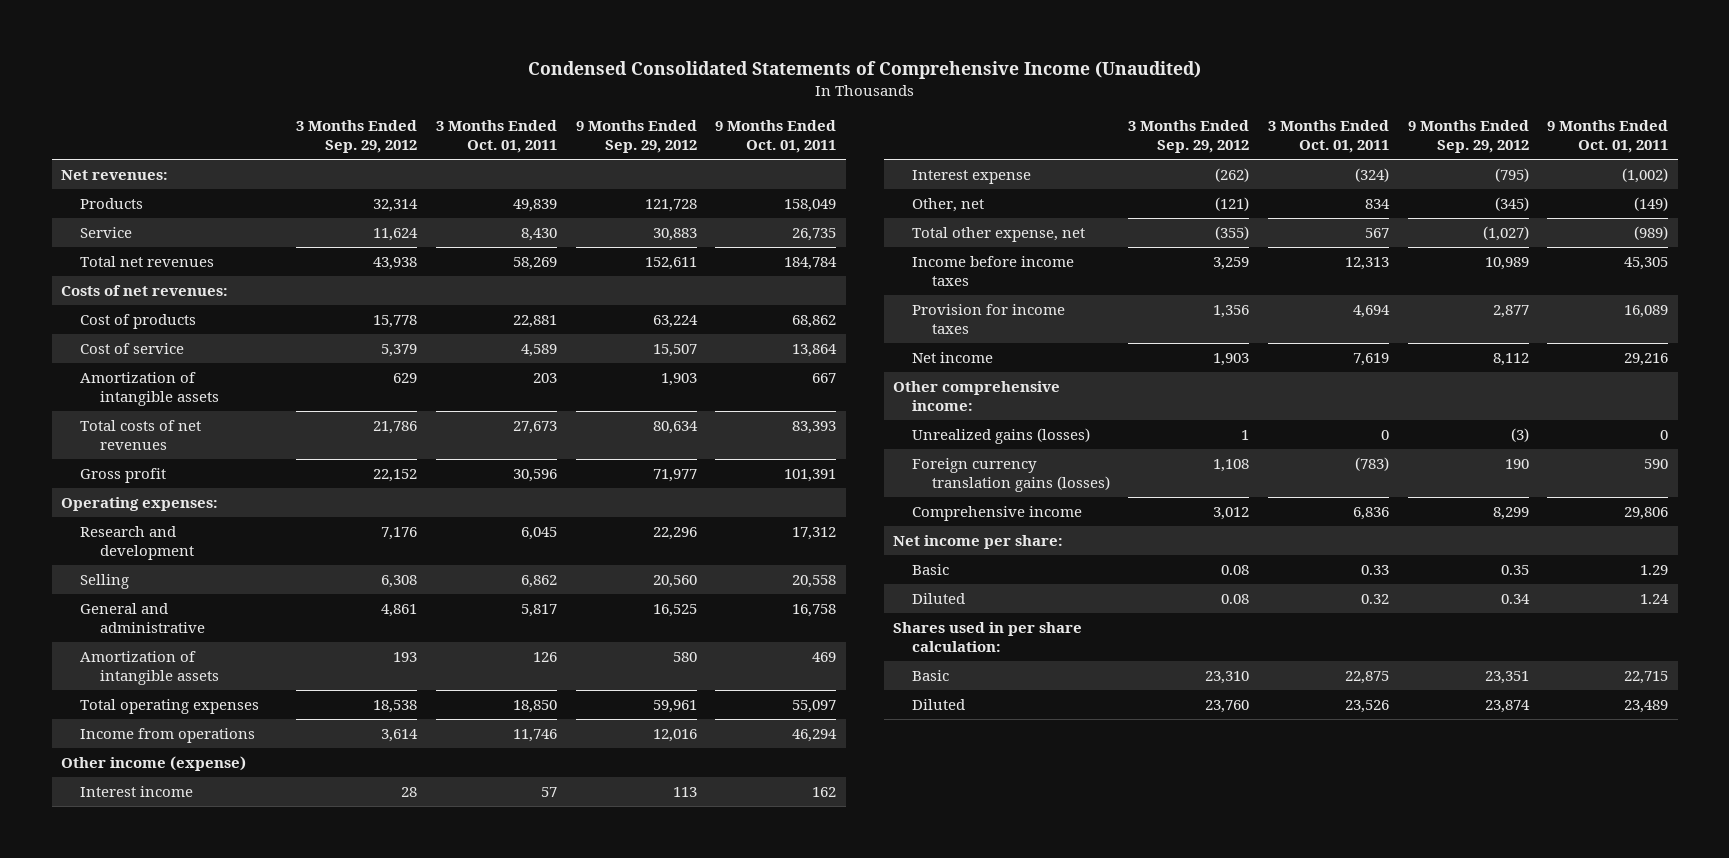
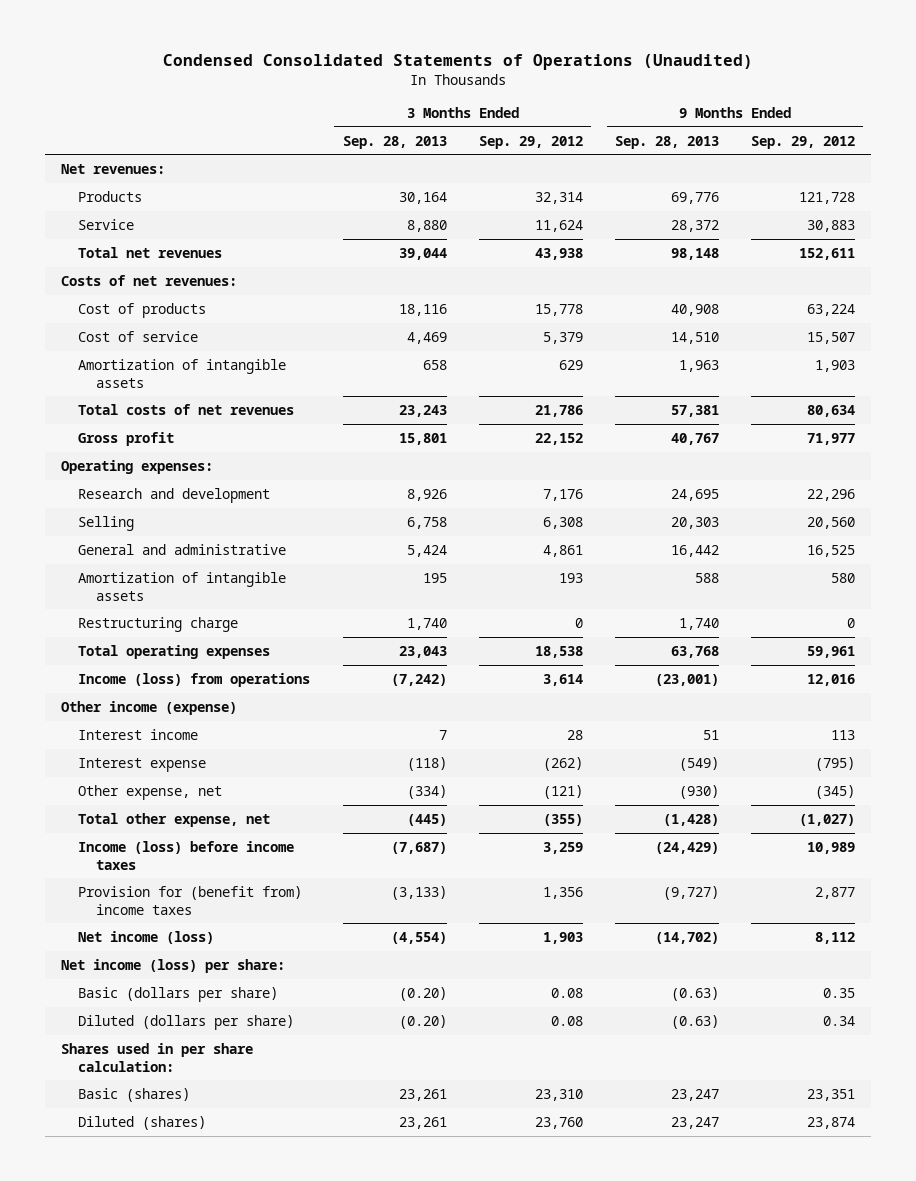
[527,61,1201,80] Condensed Consolidated Statements of Comprehensive Income (Unaudited) -> [162,54,753,71] Condensed Consolidated Statements of Operations (Unaudited)
[436,120,558,153] 3 Months Ended Oct. 01, 2011 -> none
[715,120,837,153] 9 Months Ended Oct. 01, 2011 -> none
none -> [342,135,447,149] Sep. 28, 2013
none -> [614,135,719,149] Sep. 28, 2013
none -> [78,616,239,632] Restructuring charge
[80,728,256,744] Income from operations -> [78,672,311,687] Income (loss) from operations
[912,198,985,213] Other, net -> [78,784,223,800] Other expense, net
[893,381,1061,411] Other comprehensive income: -> none
[912,428,1091,445] Unrealized gains (losses) -> none
[912,458,1110,492] Foreign currency translation gains (losses) -> none
[912,506,1083,522] Comprehensive income -> none
[912,256,1075,286] Income before income taxes -> [78,840,295,870] Income (loss) before income taxes
[912,304,1066,334] Provision for income taxes -> [78,885,303,915] Provision for (benefit from) income taxes
[912,352,994,364] Net income -> [78,930,215,944] Net income (loss)
[893,535,1064,550] Net income per share: -> [60,958,285,973] Net income (loss) per share:
[912,564,950,576] Basic -> [78,986,279,1002] Basic (dollars per share)
[912,593,966,605] Diluted -> [78,1014,295,1030] Diluted (dollars per share)
[912,670,950,682] Basic -> [78,1087,191,1102] Basic (shares)
[912,699,966,711] Diluted -> [78,1115,207,1130] Diluted (shares)

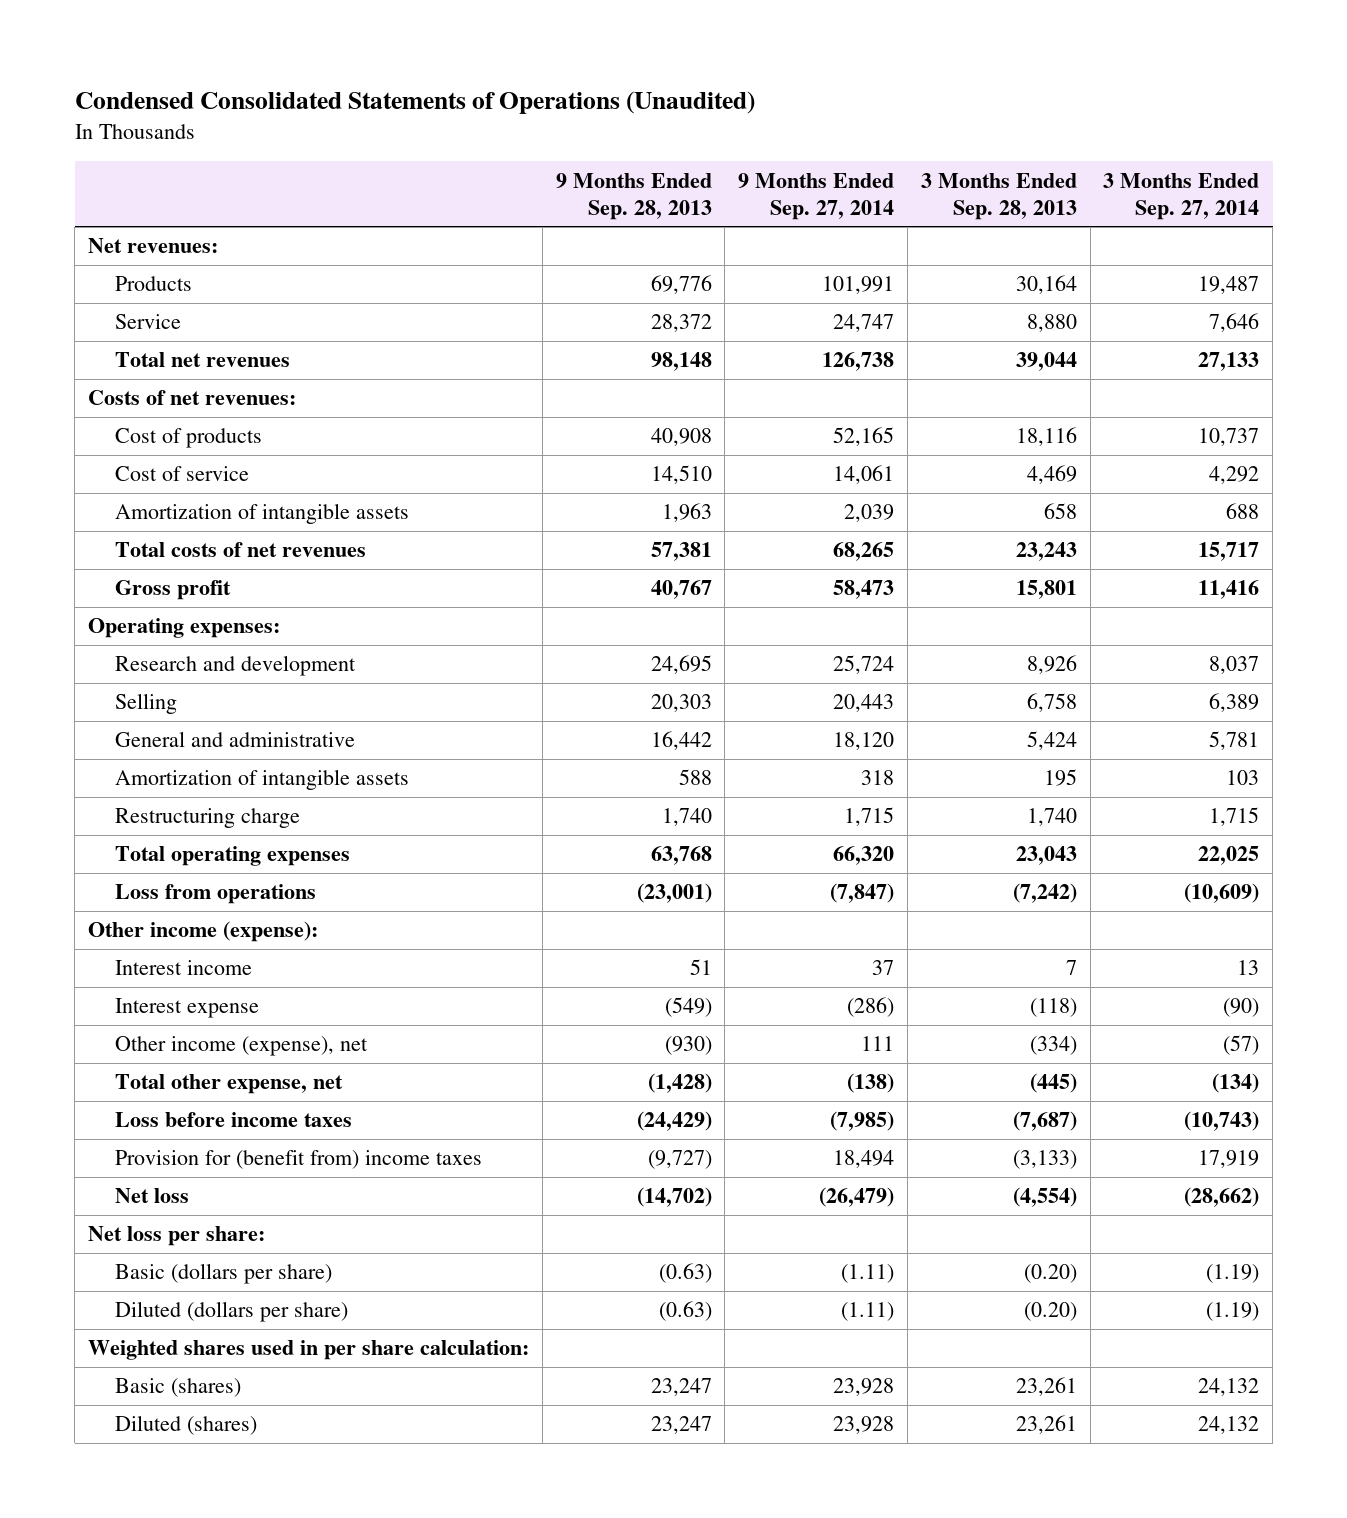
[478,135,583,149] Sep. 29, 2012 -> none
[751,135,856,149] Sep. 29, 2012 -> none
none -> [738,172,895,220] 9 Months Ended Sep. 27, 2014
none -> [1103,172,1260,220] 3 Months Ended Sep. 27, 2014
[78,672,311,687] Income (loss) from operations -> [115,884,317,905] Loss from operations
[60,700,237,715] Other income (expense) -> [88,921,319,943] Other income (expense):
[78,784,223,800] Other expense, net -> [115,1036,369,1057] Other income (expense), net
[78,840,295,870] Income (loss) before income taxes -> [115,1112,353,1128] Loss before income taxes
[78,930,215,944] Net income (loss) -> [115,1188,190,1204] Net loss
[60,958,285,973] Net income (loss) per share: -> [88,1226,266,1247] Net loss per share:
[60,1042,253,1072] Shares used in per share calculation: -> [88,1340,530,1361] Weighted shares used in per share calculation:

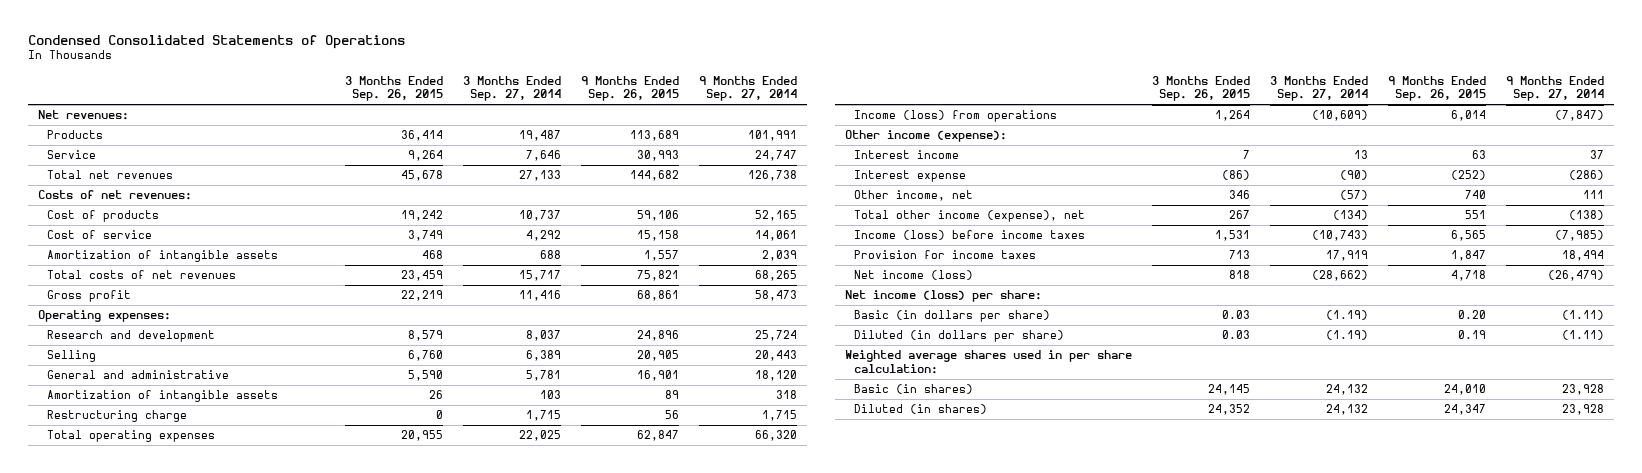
[74,91,755,115] Condensed Consolidated Statements of Operations (Unaudited) -> [27,34,405,49] Condensed Consolidated Statements of Operations
[555,172,712,220] 9 Months Ended Sep. 28, 2013 -> none
[920,172,1077,220] 3 Months Ended Sep. 28, 2013 -> none
none -> [344,75,443,102] 3 Months Ended Sep. 26, 2015
none -> [581,75,680,102] 9 Months Ended Sep. 26, 2015
[115,884,317,905] Loss from operations -> [854,110,1058,123] Income (loss) from operations
[115,1036,369,1057] Other income (expense), net -> [854,190,974,202] Other income, net
[115,1074,344,1095] Total other expense, net -> [854,210,1086,223] Total other income (expense), net
[115,1112,353,1128] Loss before income taxes -> [854,230,1086,241] Income (loss) before income taxes
[115,1150,483,1170] Provision for (benefit from) income taxes -> [854,250,1037,260] Provision for income taxes
[115,1188,190,1204] Net loss -> [854,270,974,281] Net income (loss)
[88,1226,266,1247] Net loss per share: -> [844,290,1042,303] Net income (loss) per share:
[115,1263,333,1285] Basic (dollars per share) -> [854,310,1051,323] Basic (in dollars per share)
[115,1301,349,1323] Diluted (dollars per share) -> [854,330,1065,343] Diluted (in dollars per share)
[88,1340,530,1361] Weighted shares used in per share calculation: -> [844,350,1132,374] Weighted average shares used in per share calculation:
[115,1378,242,1398] Basic (shares) -> [854,384,974,395] Basic (in shares)
[115,1415,258,1436] Diluted (shares) -> [854,404,988,415] Diluted (in shares)

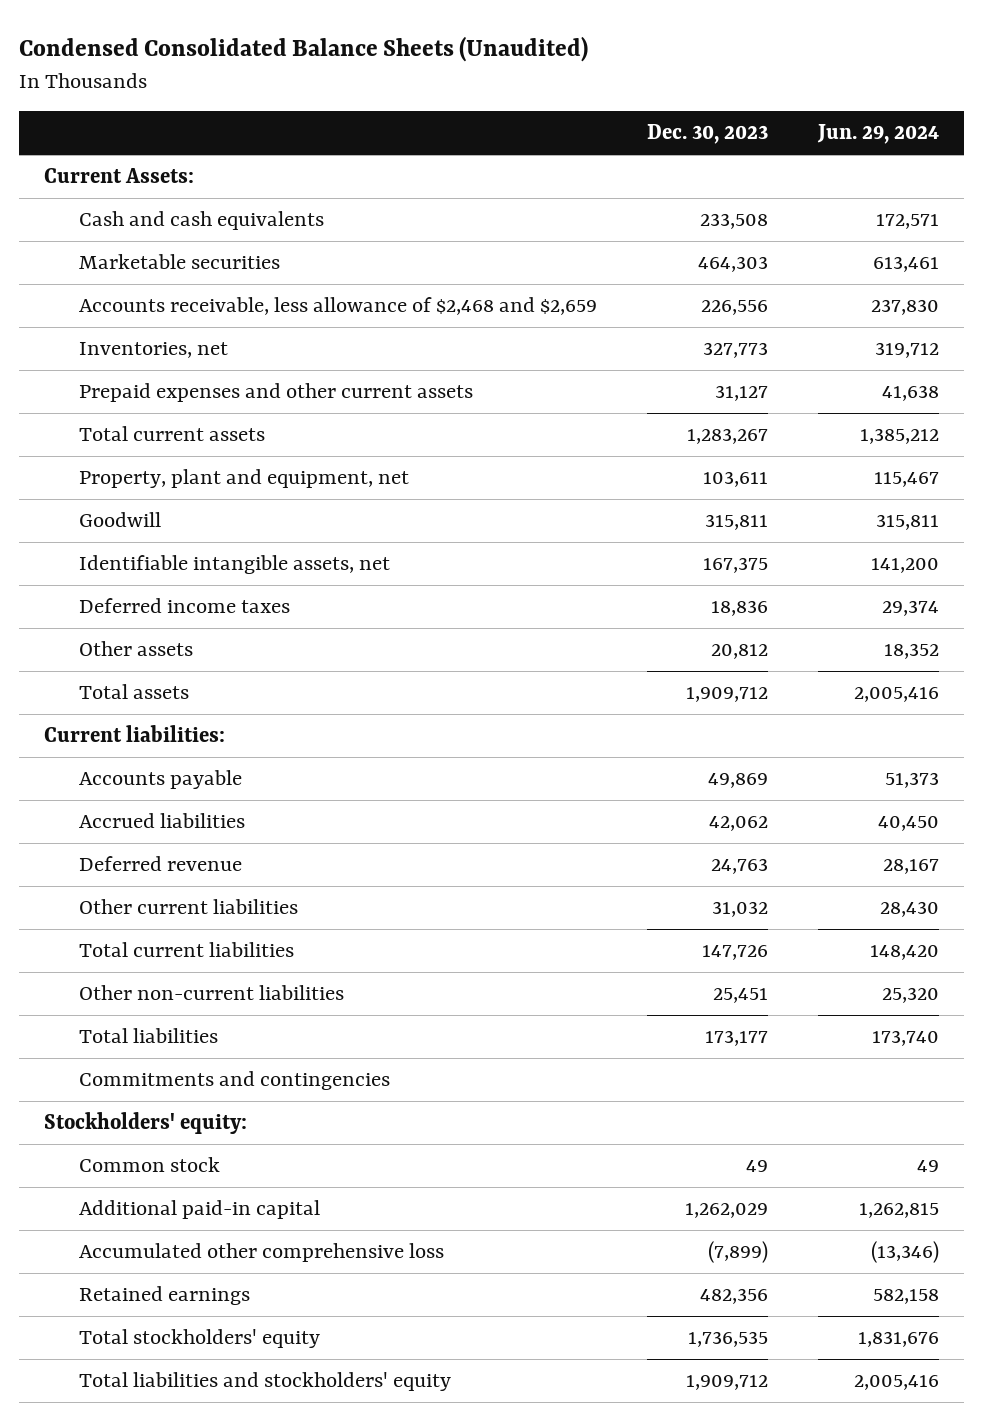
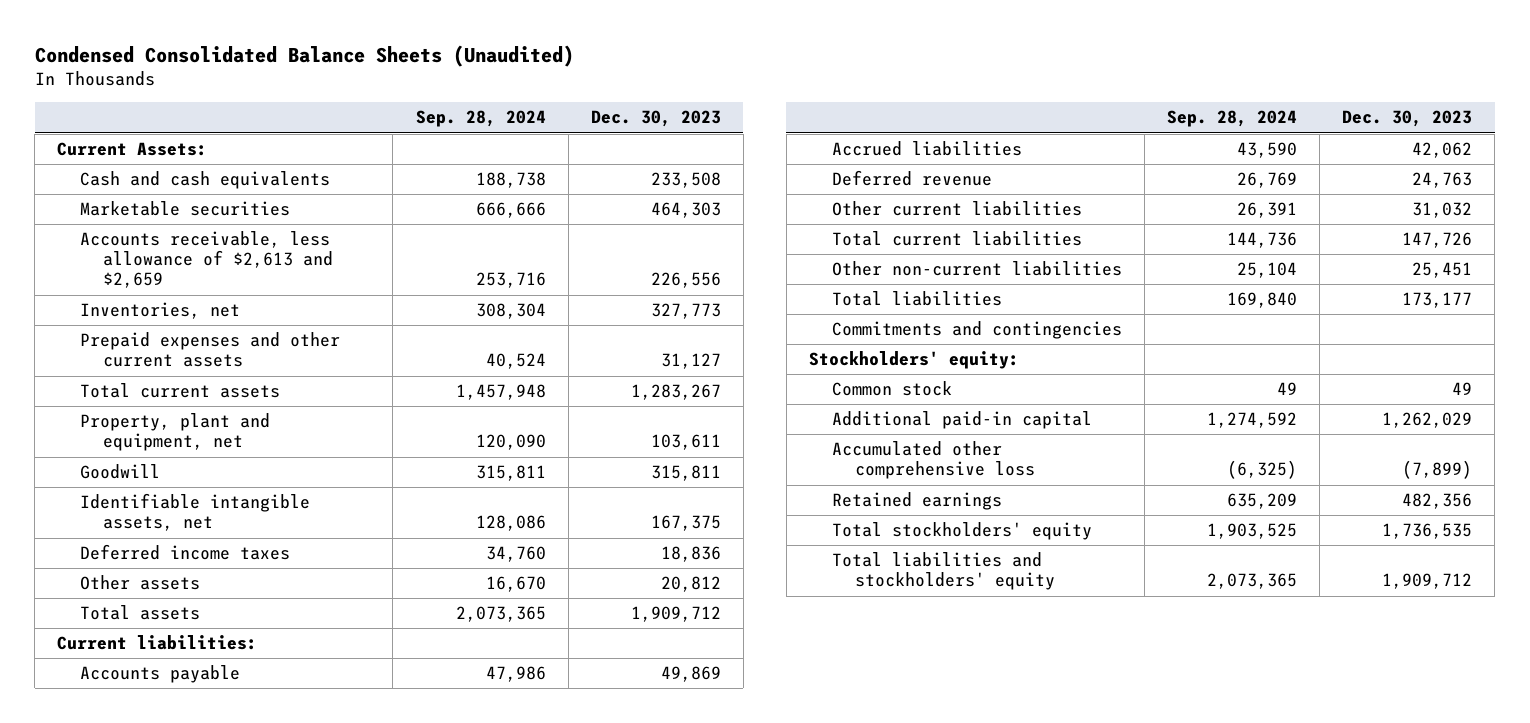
[816,124,939,145] Jun. 29, 2024 -> none
none -> [415,110,546,128] Sep. 28, 2024
[79,297,598,316] Accounts receivable, less allowance of $2,468 and $2,659 -> [80,231,334,289] Accounts receivable, less allowance of $2,613 and $2,659

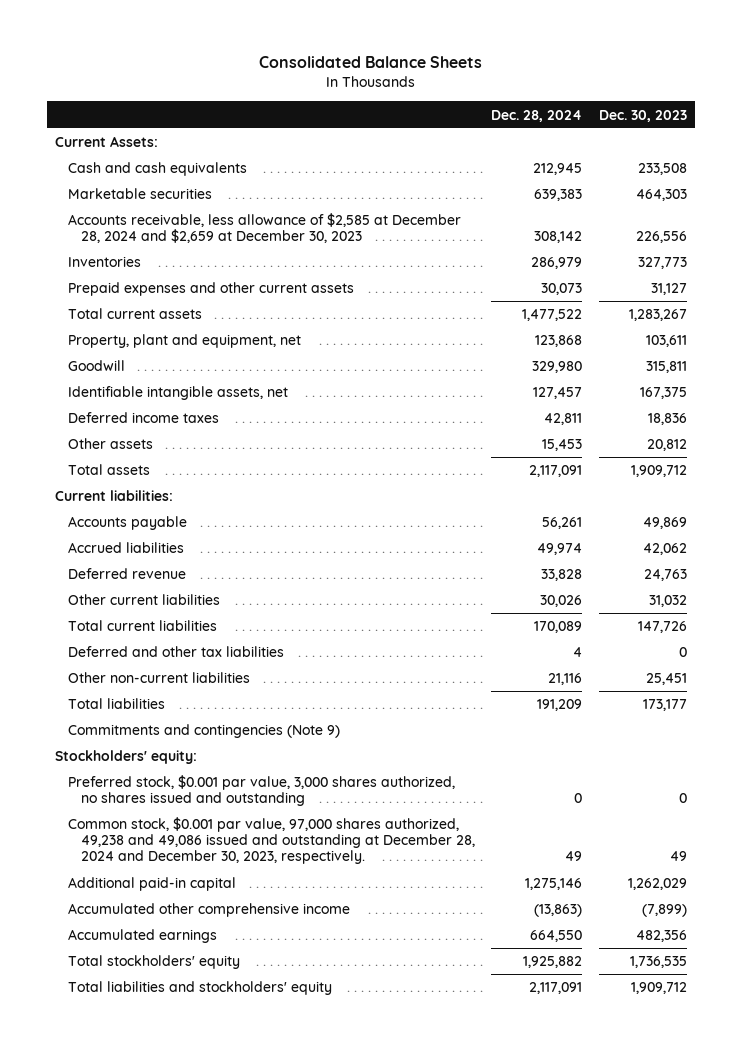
[34,44,574,67] Condensed Consolidated Balance Sheets (Unaudited) -> [258,56,482,69] Consolidated Balance Sheets
[415,110,546,128] Sep. 28, 2024 -> none
none -> [491,109,583,122] Dec. 28, 2024
[80,231,334,289] Accounts receivable, less allowance of $2,613 and $2,659 -> [67,213,461,244] Accounts receivable, less allowance of $2,585 at December 28, 2024 and $2,659 at December 30, 2023
[80,302,241,320] Inventories, net -> [67,256,141,268] Inventories
none -> [67,646,284,658] Deferred and other tax liabilities
[832,321,1123,340] Commitments and contingencies -> [67,724,340,739] Commitments and contingencies (Note 9)
none -> [67,775,455,807] Preferred stock, $0.001 par value, 3,000 shares authorized, no shares issued and outstanding
[832,381,953,397] Common stock -> [67,817,475,865] Common stock, $0.001 par value, 97,000 shares authorized, 49,238 and 49,086 issued and outstanding at December 28, 2024 and December 30, 2023, respectively.
[832,441,1036,480] Accumulated other comprehensive loss -> [67,903,350,918] Accumulated other comprehensive income
[832,492,1003,511] Retained earnings -> [67,929,217,944] Accumulated earnings

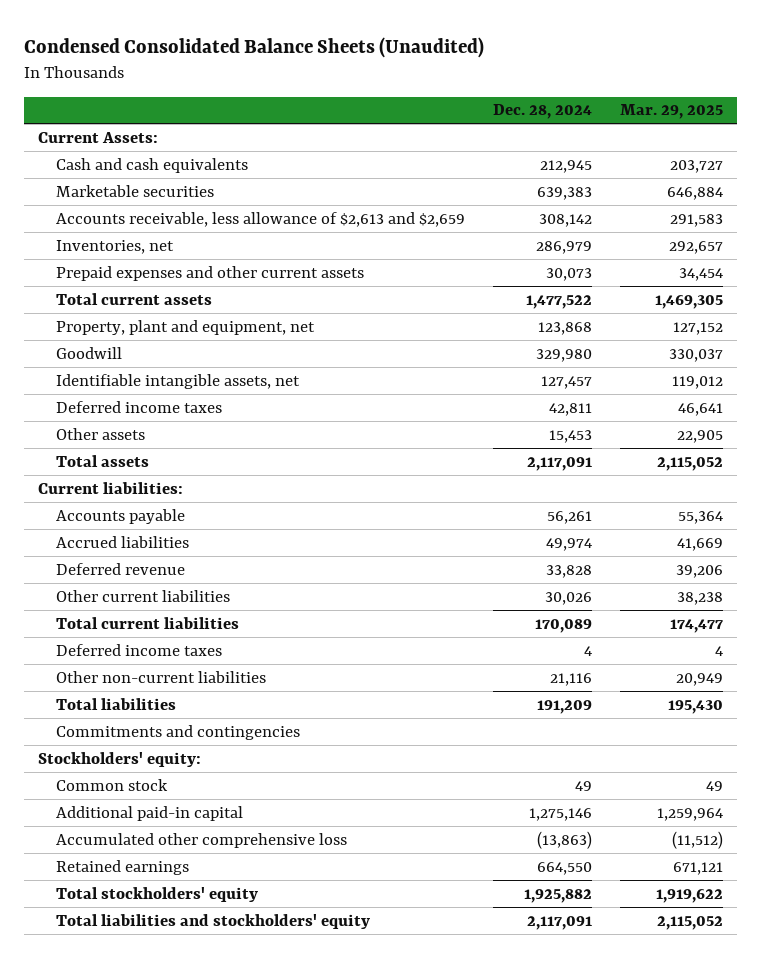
[258,56,482,69] Consolidated Balance Sheets -> [23,36,484,58] Condensed Consolidated Balance Sheets (Unaudited)
[598,109,687,122] Dec. 30, 2023 -> none
none -> [619,104,723,120] Mar. 29, 2025
[67,213,461,244] Accounts receivable, less allowance of $2,585 at December 28, 2024 and $2,659 at December 30, 2023 -> [55,211,465,227] Accounts receivable, less allowance of $2,613 and $2,659
[67,256,141,268] Inventories -> [55,239,174,254] Inventories, net
[67,646,284,658] Deferred and other tax liabilities -> [55,643,222,656] Deferred income taxes
[67,724,340,739] Commitments and contingencies (Note 9) -> [55,724,300,740] Commitments and contingencies
[67,775,455,807] Preferred stock, $0.001 par value, 3,000 shares authorized, no shares issued and outstanding -> none
[67,817,475,865] Common stock, $0.001 par value, 97,000 shares authorized, 49,238 and 49,086 issued and outstanding at December 28, 2024 and December 30, 2023, respectively. -> [55,778,168,791] Common stock
[67,903,350,918] Accumulated other comprehensive income -> [55,832,347,848] Accumulated other comprehensive loss
[67,929,217,944] Accumulated earnings -> [55,859,189,875] Retained earnings

